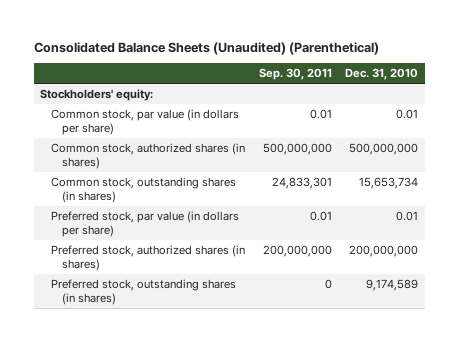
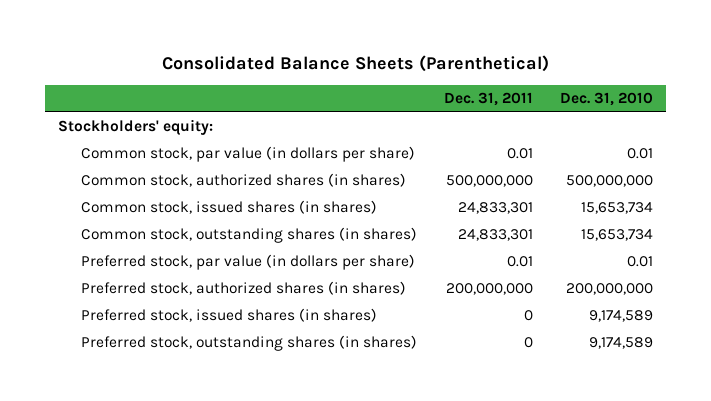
[33,41,379,55] Consolidated Balance Sheets (Unaudited) (Parenthetical) -> [161,55,549,73] Consolidated Balance Sheets (Parenthetical)
[258,68,332,81] Sep. 30, 2011 -> none
none -> [444,92,534,107] Dec. 31, 2011
none -> [81,200,378,215] Common stock, issued shares (in shares)
none -> [81,308,378,323] Preferred stock, issued shares (in shares)

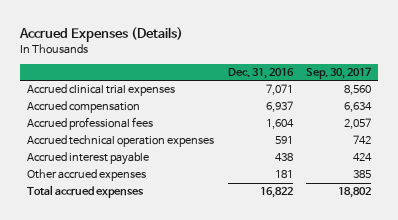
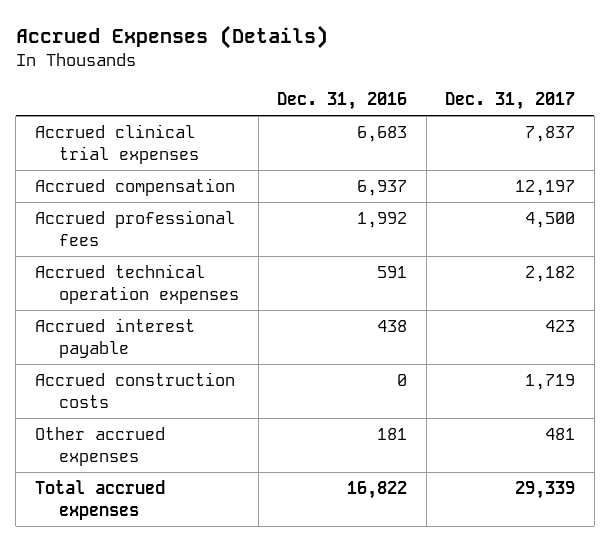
[306,67,372,80] Sep. 30, 2017 -> none
none -> [445,92,576,111] Dec. 31, 2017
[265,84,293,96] 7,071 -> [357,126,408,143] 6,683
[265,119,294,130] 1,604 -> [357,212,408,229] 1,992
none -> [34,372,235,409] Accrued construction costs

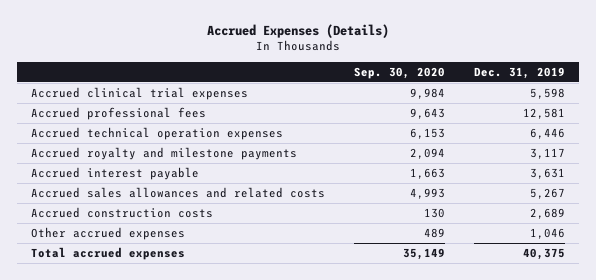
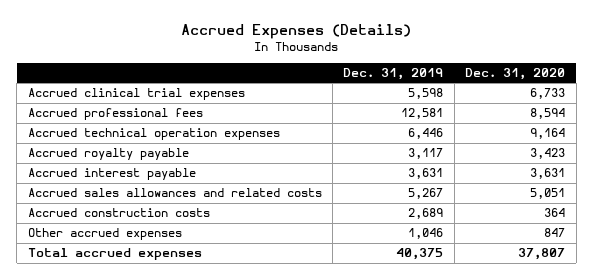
[354,66,446,79] Sep. 30, 2020 -> none
none -> [465,68,566,81] Dec. 31, 2020
[31,146,298,160] Accrued royalty and milestone payments -> [27,148,189,161] Accrued royalty payable

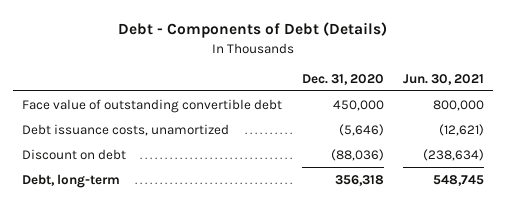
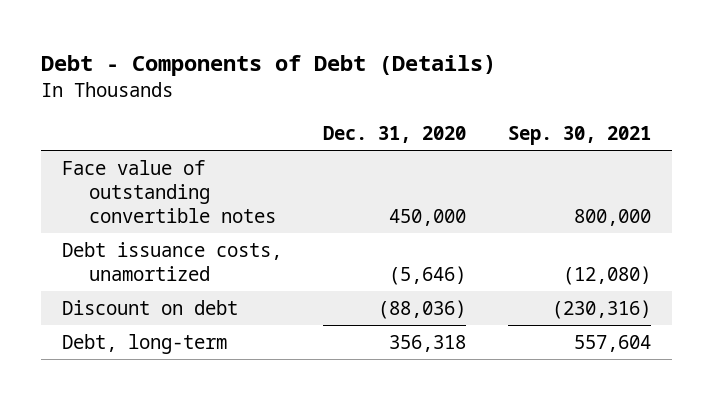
[402,73,484,85] Jun. 30, 2021 -> none
none -> [507,125,651,145] Sep. 30, 2021
[22,98,283,113] Face value of outstanding convertible debt -> [61,159,276,224] Face value of outstanding convertible notes

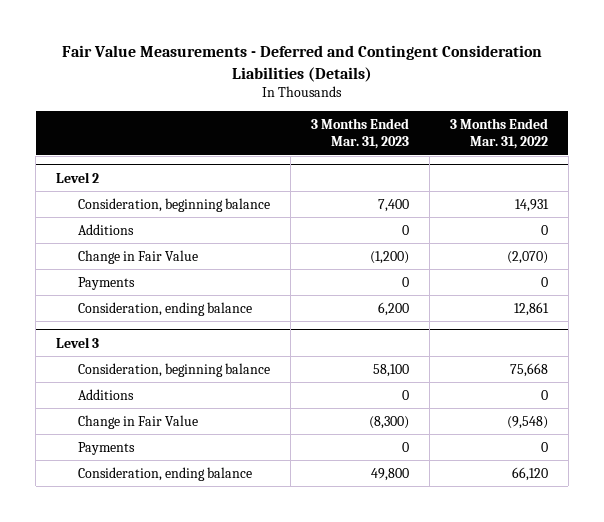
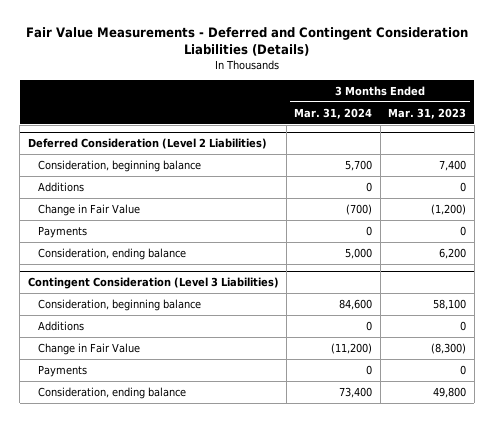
[449,117,548,150] 3 Months Ended Mar. 31, 2022 -> none
none -> [294,107,373,119] Mar. 31, 2024
[56,171,100,183] Level 2 -> [27,138,267,150] Deferred Consideration (Level 2 Liabilities)
[56,336,100,348] Level 3 -> [27,277,279,290] Contingent Consideration (Level 3 Liabilities)

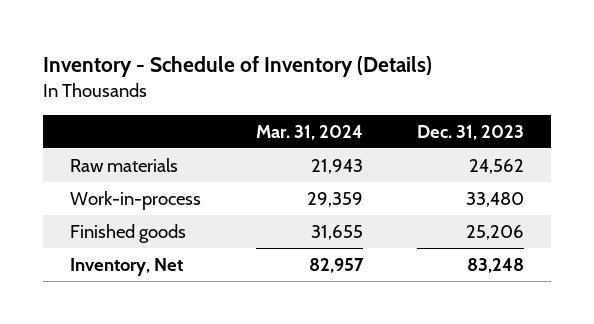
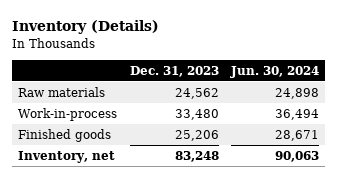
[43,55,433,77] Inventory - Schedule of Inventory (Details) -> [12,20,160,35] Inventory (Details)
[255,125,363,141] Mar. 31, 2024 -> none
none -> [229,65,319,78] Jun. 30, 2024
[70,257,184,276] Inventory, Net -> [18,150,116,163] Inventory, net

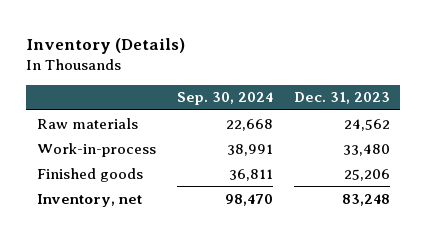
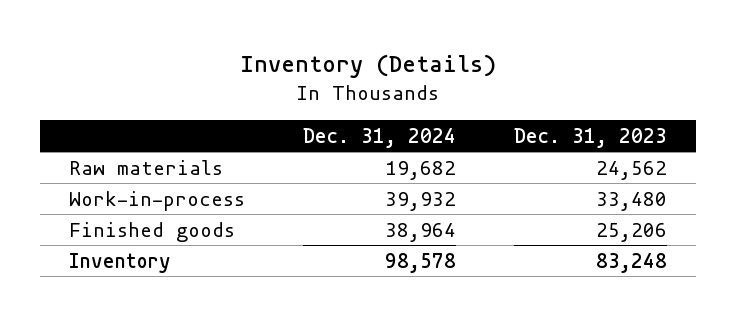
[176,92,273,106] Sep. 30, 2024 -> none
none -> [303,127,457,148] Dec. 31, 2024
[36,193,142,207] Inventory, net -> [69,252,172,273] Inventory

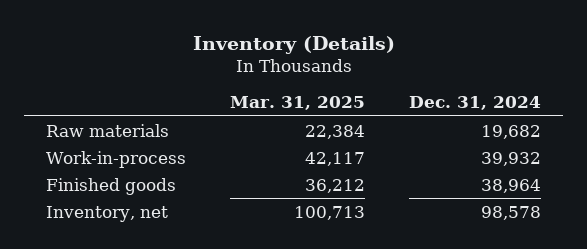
[513,127,667,148] Dec. 31, 2023 -> none
none -> [230,96,366,111] Mar. 31, 2025
[69,252,172,273] Inventory -> [45,205,168,222] Inventory, net

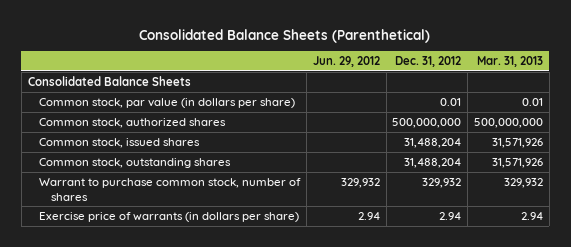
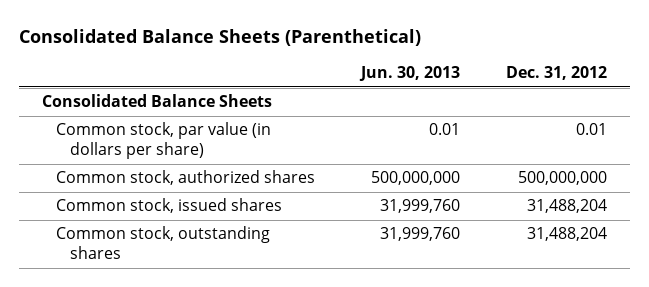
[312,56,380,68] Jun. 29, 2012 -> none
[476,56,543,68] Mar. 31, 2013 -> none
none -> [359,66,461,82] Jun. 30, 2013
[39,177,302,201] Warrant to purchase common stock, number of shares -> none
[39,211,300,222] Exercise price of warrants (in dollars per share) -> none

